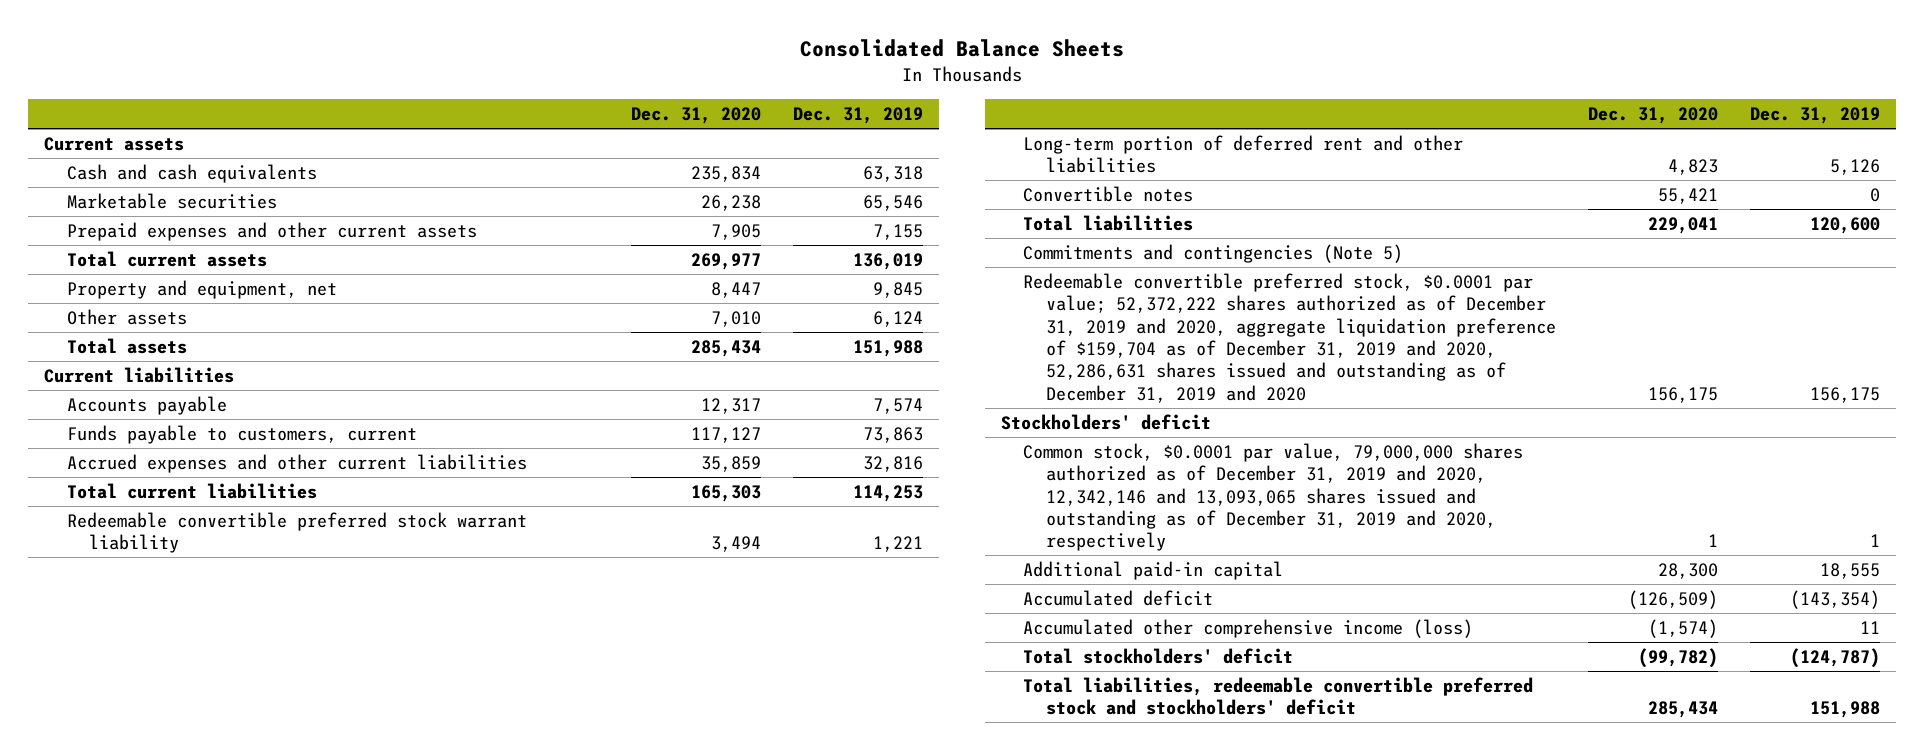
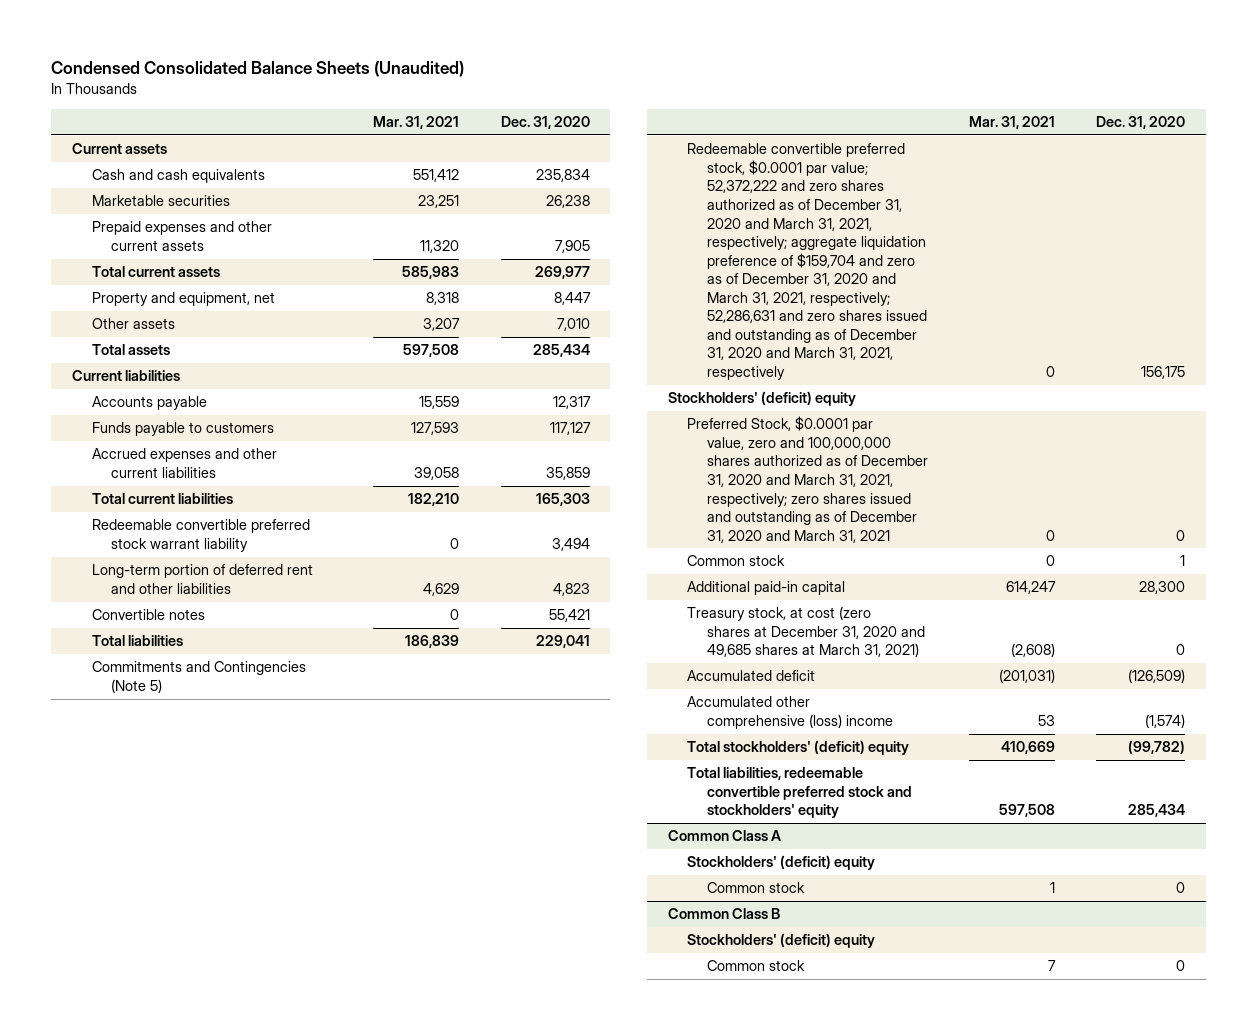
[799,39,1124,58] Consolidated Balance Sheets -> [51,61,465,78] Condensed Consolidated Balance Sheets (Unaudited)
[793,106,924,124] Dec. 31, 2019 -> none
none -> [373,116,460,130] Mar. 31, 2021
[66,424,417,444] Funds payable to customers, current -> [91,422,274,437] Funds payable to customers
[1023,243,1404,263] Commitments and contingencies (Note 5) -> [91,661,306,693] Commitments and Contingencies (Note 5)
[1023,272,1557,403] Redeemable convertible preferred stock, $0.0001 par value; 52,372,222 shares authorized as of December 31, 2019 and 2020, aggregate liquidation preference of $159,704 as of December 31, 2019 and 2020, 52,286,631 shares issued and outstanding as of December 31, 2019 and 2020 -> [687,143,928,380] Redeemable convertible preferred stock, $0.0001 par value; 52,372,222 and zero shares authorized as of December 31, 2020 and March 31, 2021, respectively; aggregate liquidation preference of $159,704 and zero as of December 31, 2020 and March 31, 2021, respectively; 52,286,631 and zero shares issued and outstanding as of December 31, 2020 and March 31, 2021, respectively
[1000,413,1211,430] Stockholders' deficit -> [667,391,856,407] Stockholders' (deficit) equity
none -> [687,416,929,543] Preferred Stock, $0.0001 par value, zero and 100,000,000 shares authorized as of December 31, 2020 and March 31, 2021, respectively; zero shares issued and outstanding as of December 31, 2020 and March 31, 2021
[1023,442,1524,552] Common stock, $0.0001 par value, 79,000,000 shares authorized as of December 31, 2019 and 2020, 12,342,146 and 13,093,065 shares issued and outstanding as of December 31, 2019 and 2020, respectively -> [687,555,786,567] Common stock
none -> [687,606,926,658] Treasury stock, at cost (zero shares at December 31, 2020 and 49,685 shares at March 31, 2021)
[1023,618,1474,638] Accumulated other comprehensive income (loss) -> [687,696,894,729] Accumulated other comprehensive (loss) income
[1023,647,1294,664] Total stockholders' deficit -> [687,740,910,756] Total stockholders' (deficit) equity
[1023,676,1534,716] Total liabilities, redeemable convertible preferred stock and stockholders' deficit -> [687,767,913,819] Total liabilities, redeemable convertible preferred stock and stockholders' equity
none -> [667,830,781,842] Common Class A
none -> [687,855,876,871] Stockholders' (deficit) equity
none -> [707,882,806,894] Common stock
none -> [667,908,780,920] Common Class B
none -> [687,933,876,949] Stockholders' (deficit) equity
none -> [707,960,806,972] Common stock

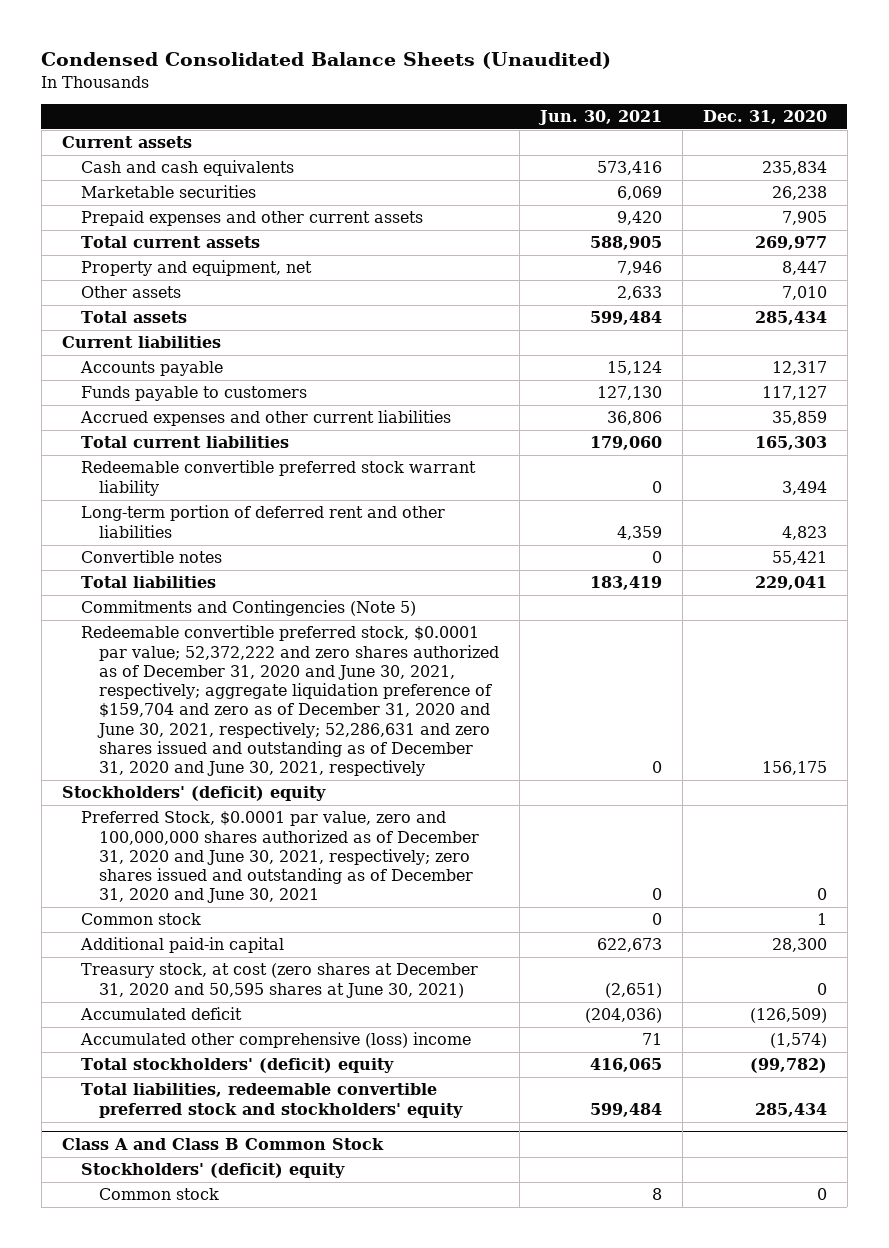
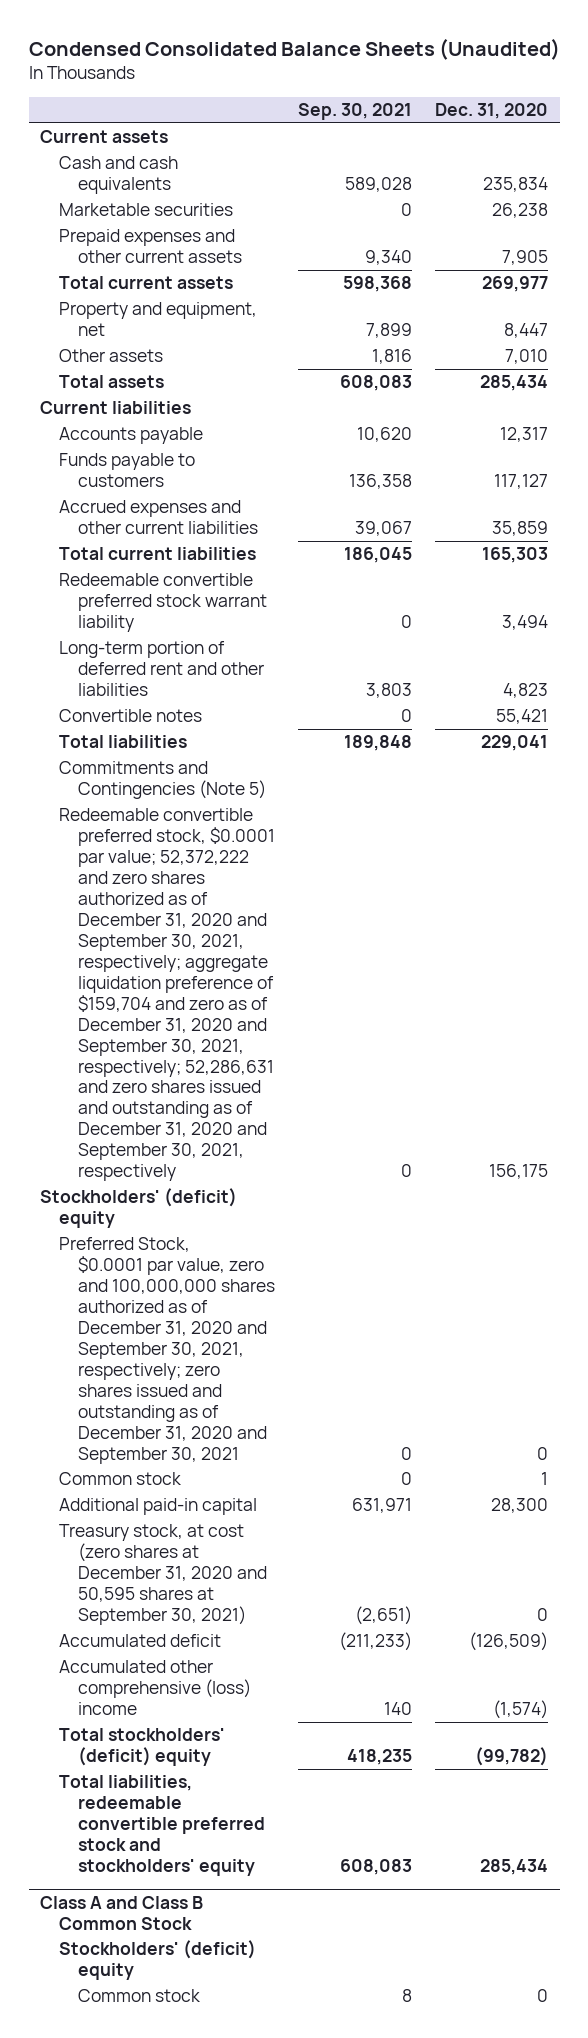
[538,110,663,126] Jun. 30, 2021 -> none
none -> [298,103,413,121] Sep. 30, 2021
[80,625,500,777] Redeemable convertible preferred stock, $0.0001 par value; 52,372,222 and zero shares authorized as of December 31, 2020 and June 30, 2021, respectively; aggregate liquidation preference of $159,704 and zero as of December 31, 2020 and June 30, 2021, respectively; 52,286,631 and zero shares issued and outstanding as of December 31, 2020 and June 30, 2021, respectively -> [59,808,275,1182] Redeemable convertible preferred stock, $0.0001 par value; 52,372,222 and zero shares authorized as of December 31, 2020 and September 30, 2021, respectively; aggregate liquidation preference of $159,704 and zero as of December 31, 2020 and September 30, 2021, respectively; 52,286,631 and zero shares issued and outstanding as of December 31, 2020 and September 30, 2021, respectively
[80,811,480,904] Preferred Stock, $0.0001 par value, zero and 100,000,000 shares authorized as of December 31, 2020 and June 30, 2021, respectively; zero shares issued and outstanding as of December 31, 2020 and June 30, 2021 -> [59,1237,275,1464] Preferred Stock, $0.0001 par value, zero and 100,000,000 shares authorized as of December 31, 2020 and September 30, 2021, respectively; zero shares issued and outstanding as of December 31, 2020 and September 30, 2021
[80,963,478,998] Treasury stock, at cost (zero shares at December 31, 2020 and 50,595 shares at June 30, 2021) -> [59,1524,267,1626] Treasury stock, at cost (zero shares at December 31, 2020 and 50,595 shares at September 30, 2021)

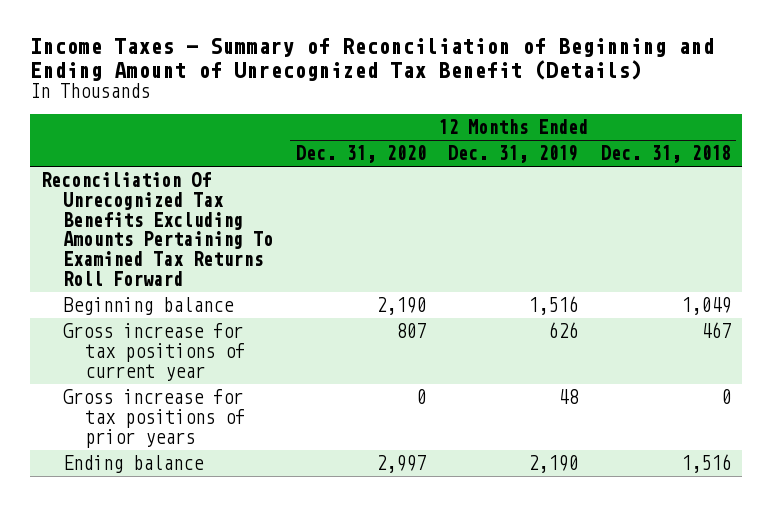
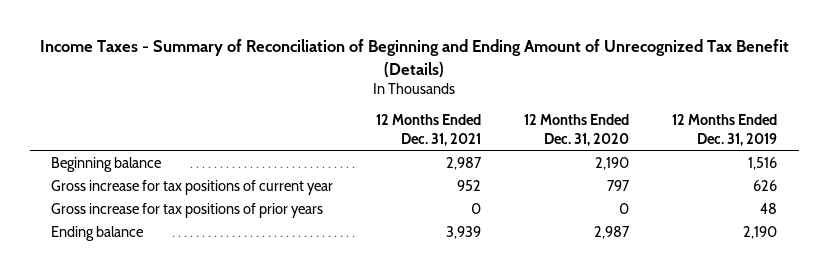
[600,145,731,164] Dec. 31, 2018 -> none
none -> [376,114,482,146] 12 Months Ended Dec. 31, 2021
[40,172,274,286] Reconciliation Of Unrecognized Tax Benefits Excluding Amounts Pertaining To Examined Tax Returns Roll Forward -> none
[395,323,426,339] 807 -> [607,179,631,191] 797
[375,455,426,474] 2,997 -> [594,225,631,239] 2,987

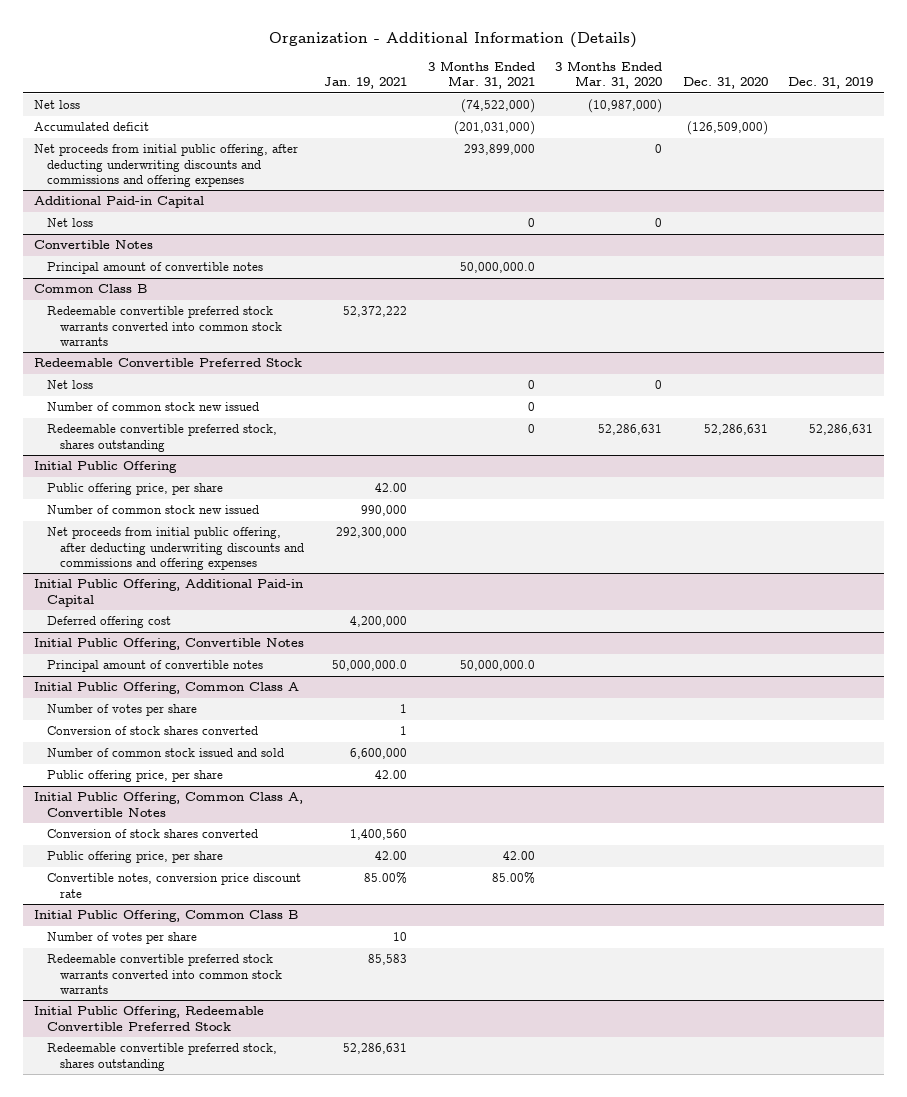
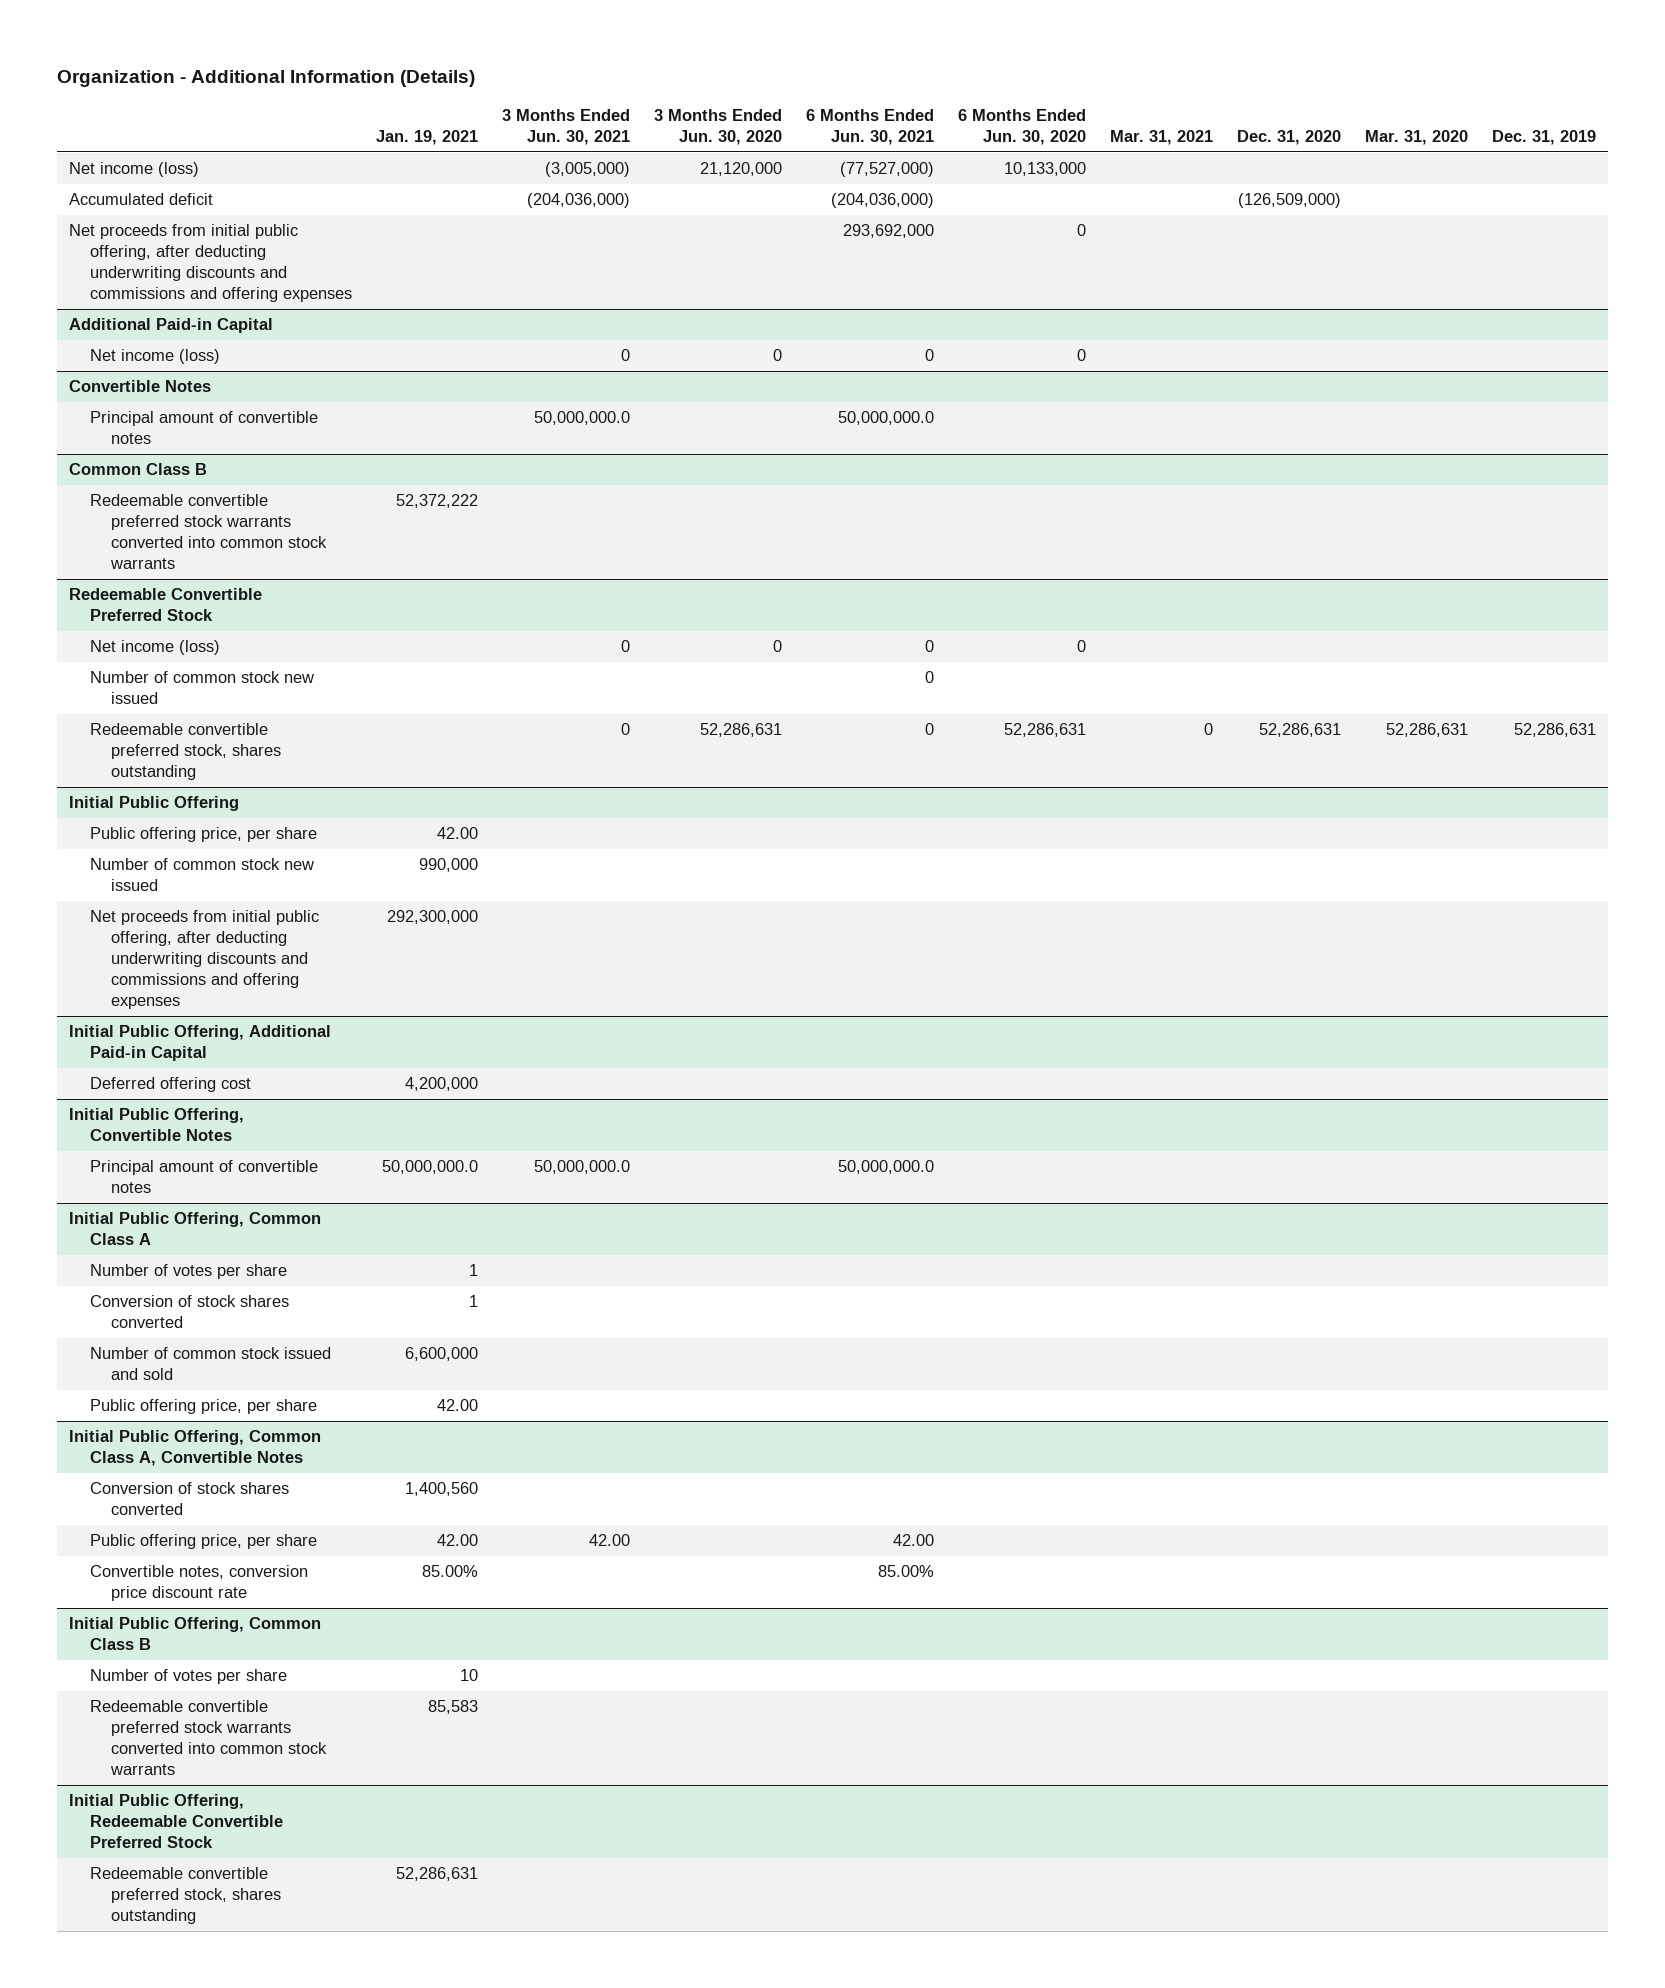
[427,60,535,90] 3 Months Ended Mar. 31, 2021 -> none
[555,60,663,90] 3 Months Ended Mar. 31, 2020 -> none
none -> [502,108,631,145] 3 Months Ended Jun. 30, 2021
none -> [654,108,783,145] 3 Months Ended Jun. 30, 2020
none -> [806,108,935,145] 6 Months Ended Jun. 30, 2021
none -> [958,108,1087,145] 6 Months Ended Jun. 30, 2020
none -> [1110,129,1214,145] Mar. 31, 2021
none -> [1365,129,1469,145] Mar. 31, 2020
[33,100,80,110] Net loss -> [68,162,199,178] Net income (loss)
[46,218,93,228] Net loss -> [90,349,221,365] Net income (loss)
[46,380,93,390] Net loss -> [90,640,221,656] Net income (loss)

